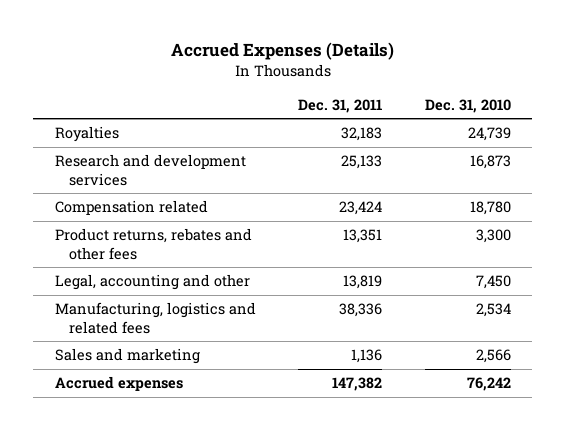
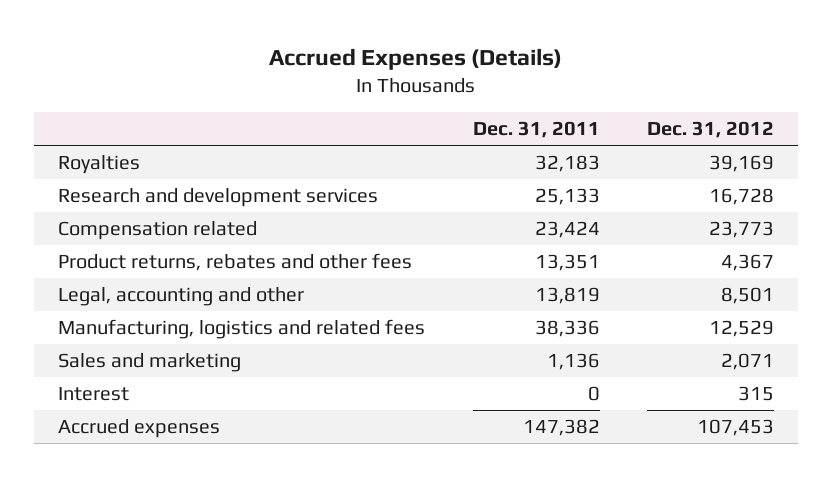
[425,98,512,113] Dec. 31, 2010 -> none
none -> [647,121,775,139] Dec. 31, 2012
none -> [58,387,130,402] Interest

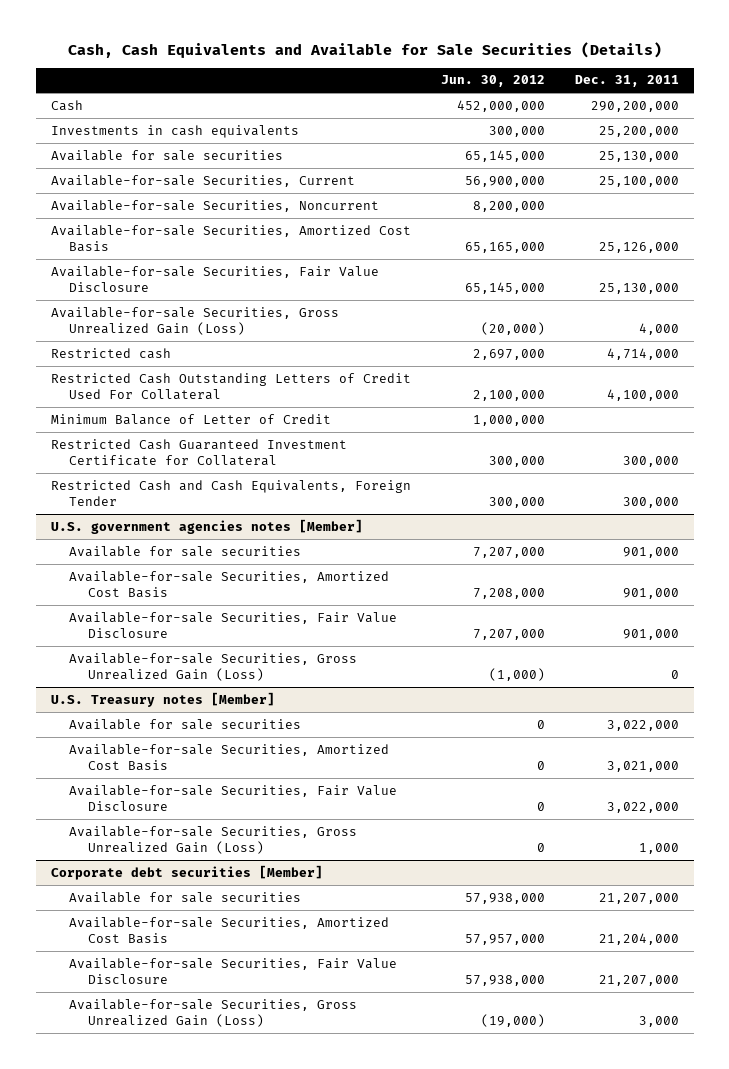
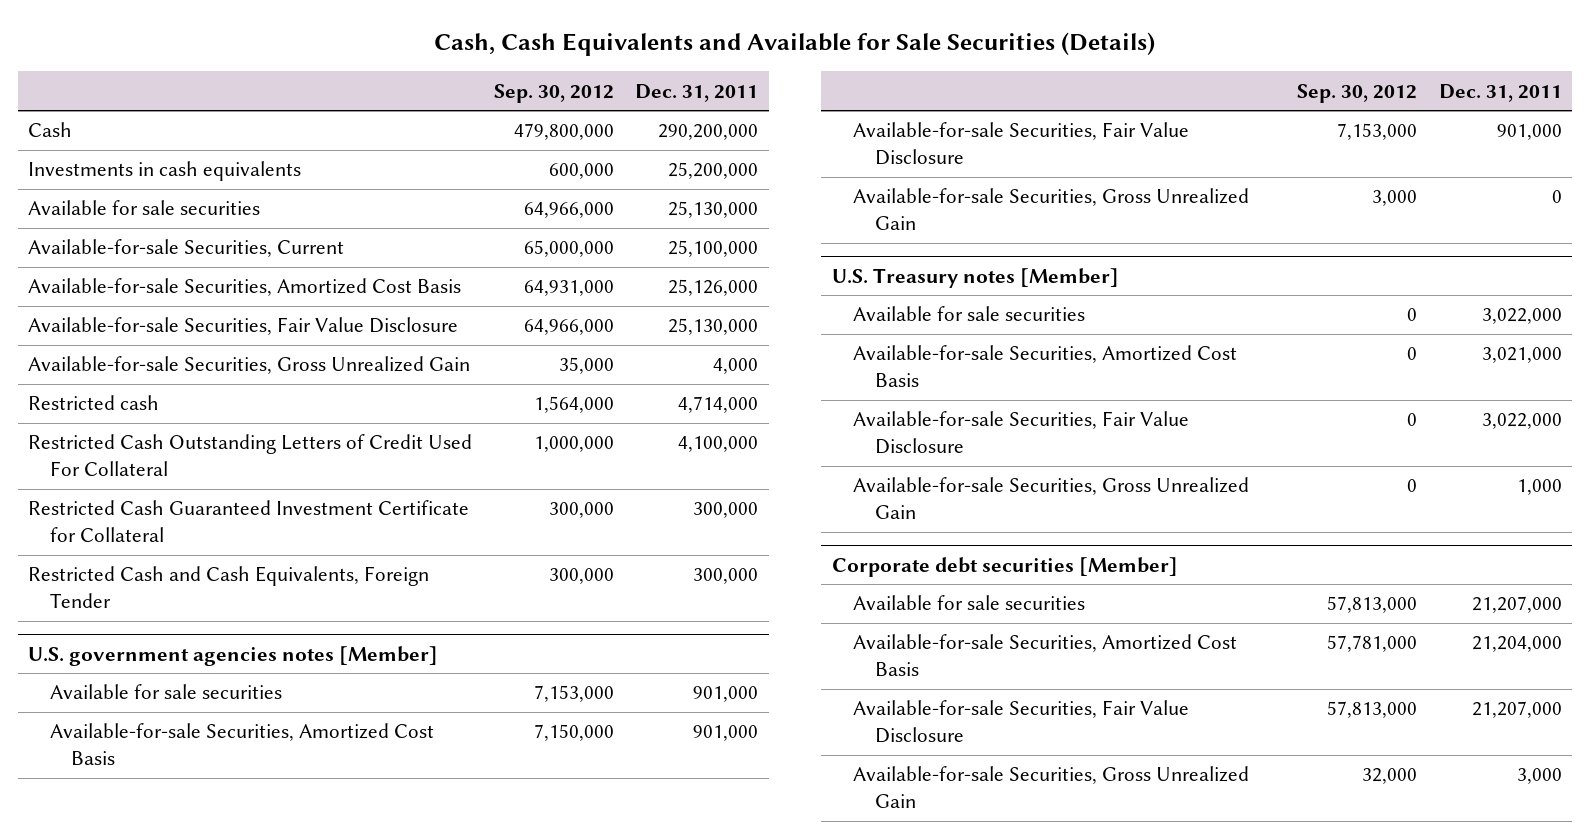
[440,75,545,88] Jun. 30, 2012 -> none
none -> [493,83,614,103] Sep. 30, 2012
[50,199,379,212] Available-for-sale Securities, Noncurrent -> none
[50,306,339,335] Available-for-sale Securities, Gross Unrealized Gain (Loss) -> [28,356,471,375] Available-for-sale Securities, Gross Unrealized Gain
[50,413,331,425] Minimum Balance of Letter of Credit -> none
[69,652,358,681] Available-for-sale Securities, Gross Unrealized Gain (Loss) -> [853,188,1250,231] Available-for-sale Securities, Gross Unrealized Gain
[69,825,358,854] Available-for-sale Securities, Gross Unrealized Gain (Loss) -> [853,477,1250,520] Available-for-sale Securities, Gross Unrealized Gain
[69,998,358,1027] Available-for-sale Securities, Gross Unrealized Gain (Loss) -> [853,766,1250,809] Available-for-sale Securities, Gross Unrealized Gain

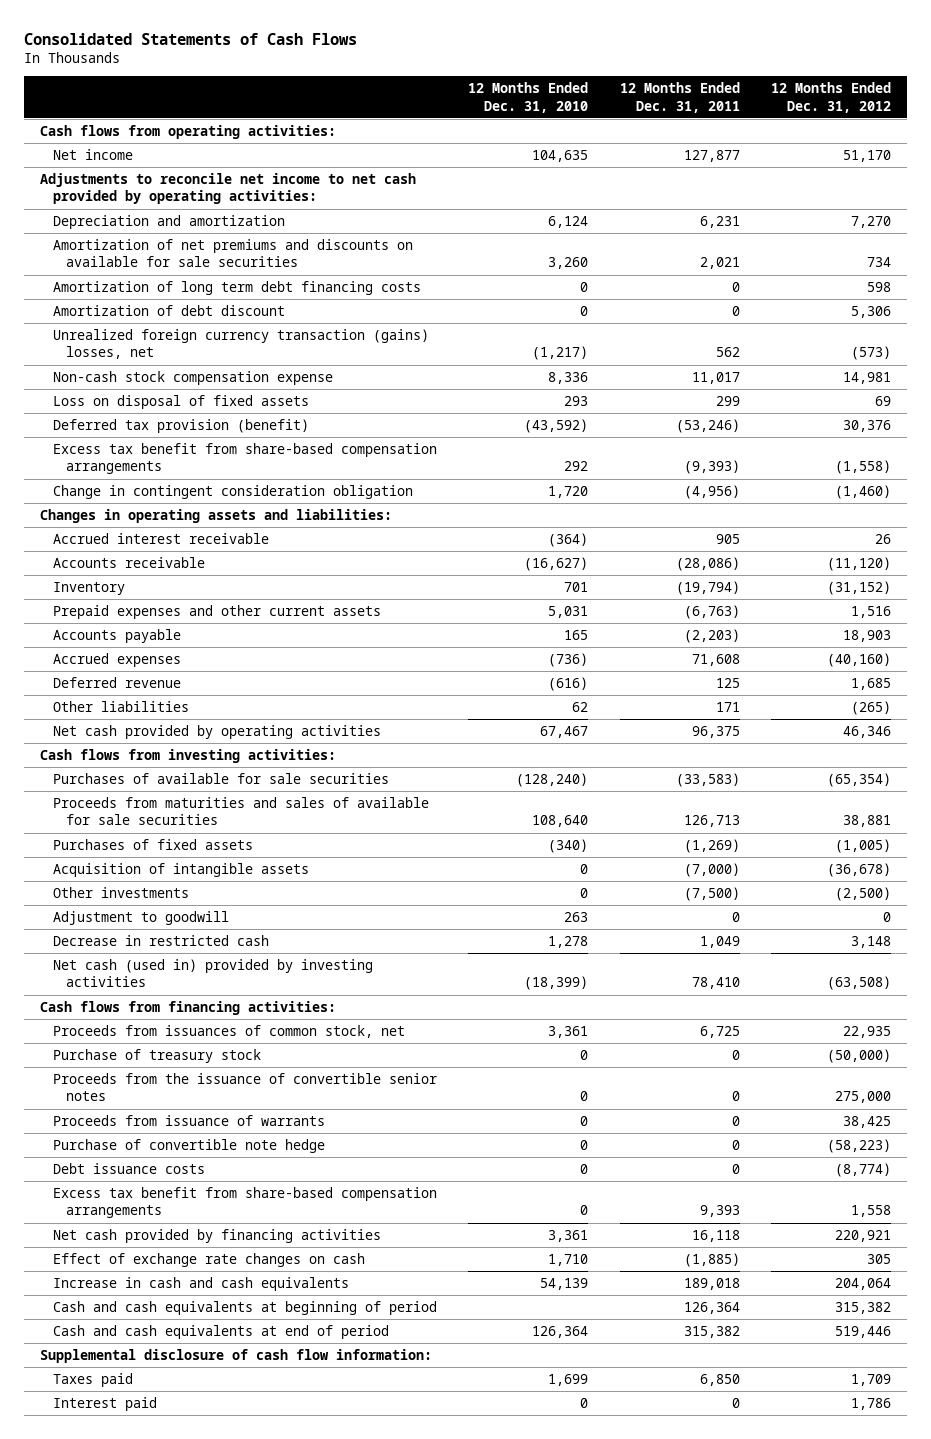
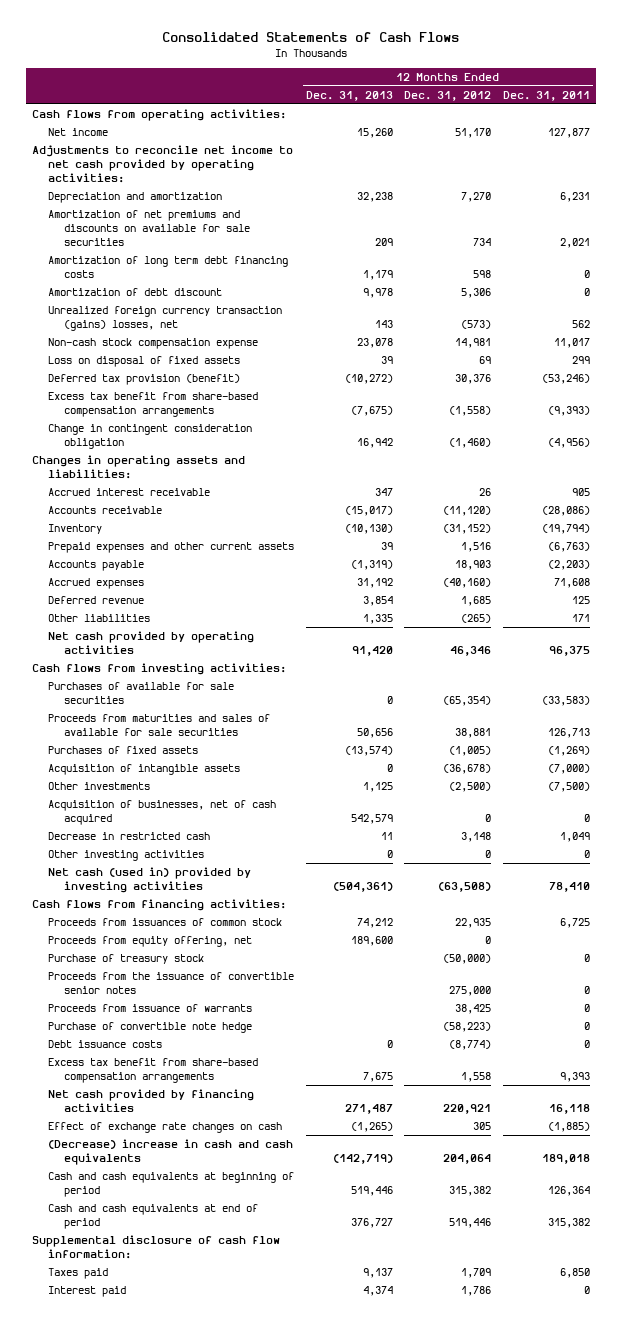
[468,82,589,113] 12 Months Ended Dec. 31, 2010 -> none
none -> [305,90,393,101] Dec. 31, 2013
[52,910,229,925] Adjustment to goodwill -> none
none -> [47,800,276,826] Acquisition of businesses, net of cash acquired
none -> [47,850,204,862] Other investing activities
[52,1024,405,1038] Proceeds from issuances of common stock, net -> [47,918,282,927] Proceeds from issuances of common stock
none -> [47,936,252,948] Proceeds from equity offering, net
[52,1276,349,1291] Increase in cash and cash equivalents -> [47,1139,293,1166] (Decrease) increase in cash and cash equivalents

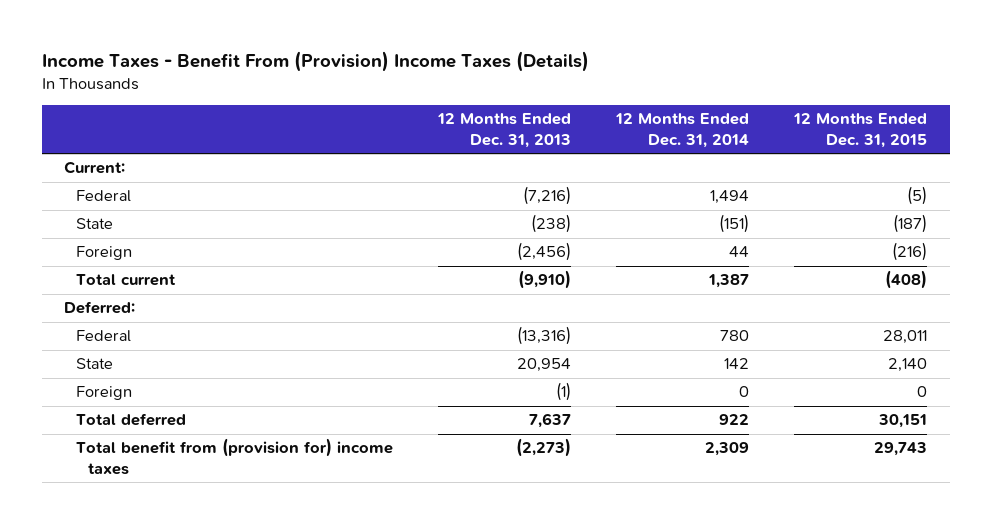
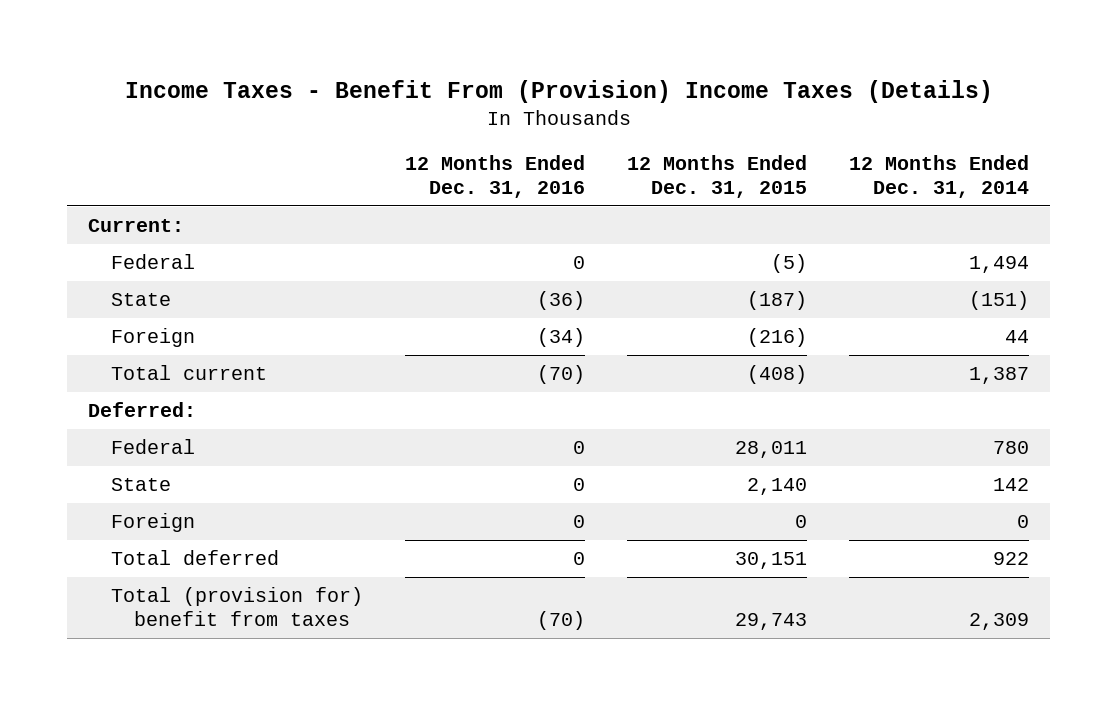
[437,113,572,148] 12 Months Ended Dec. 31, 2013 -> none
none -> [405,155,586,199] 12 Months Ended Dec. 31, 2016
[76,438,394,475] Total benefit from (provision for) income taxes -> [111,587,364,626] Total (provision for) benefit from taxes

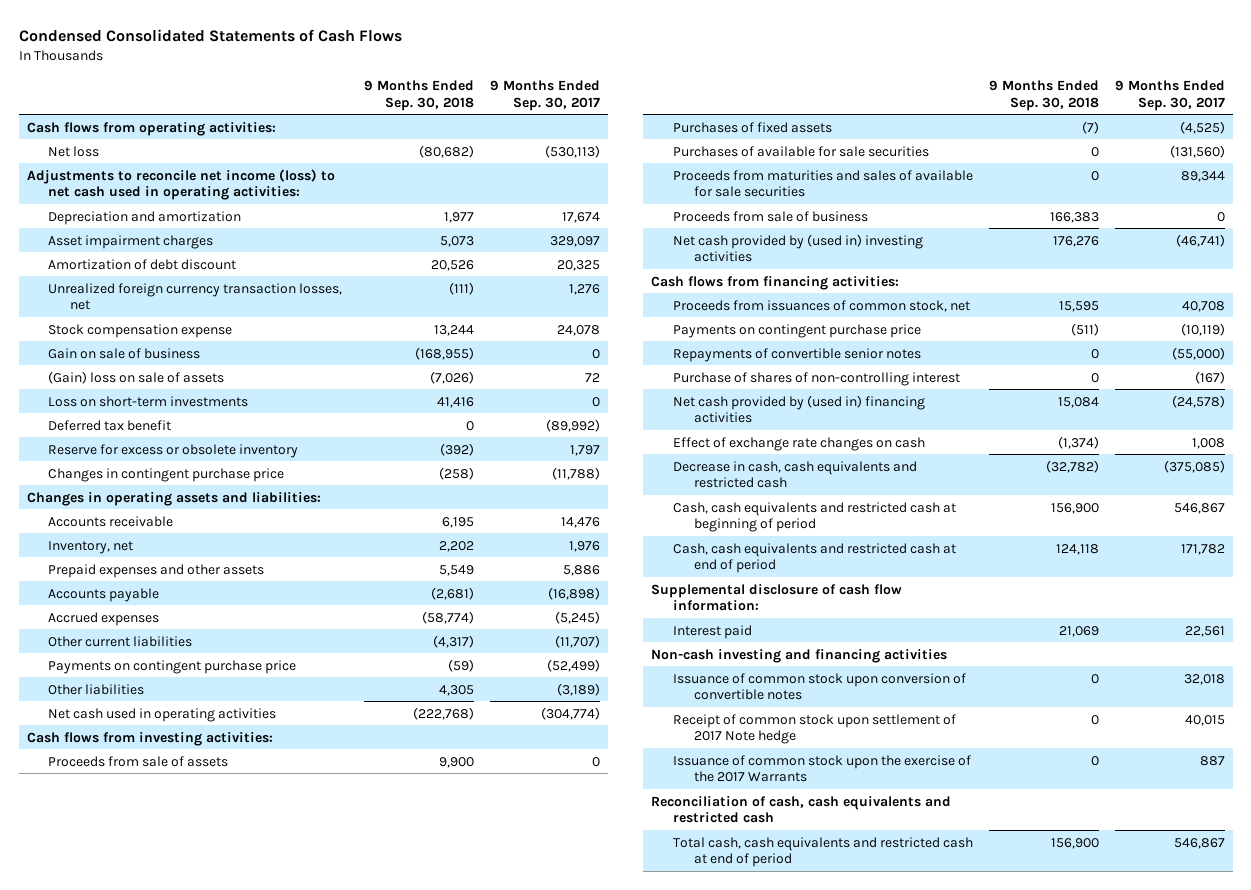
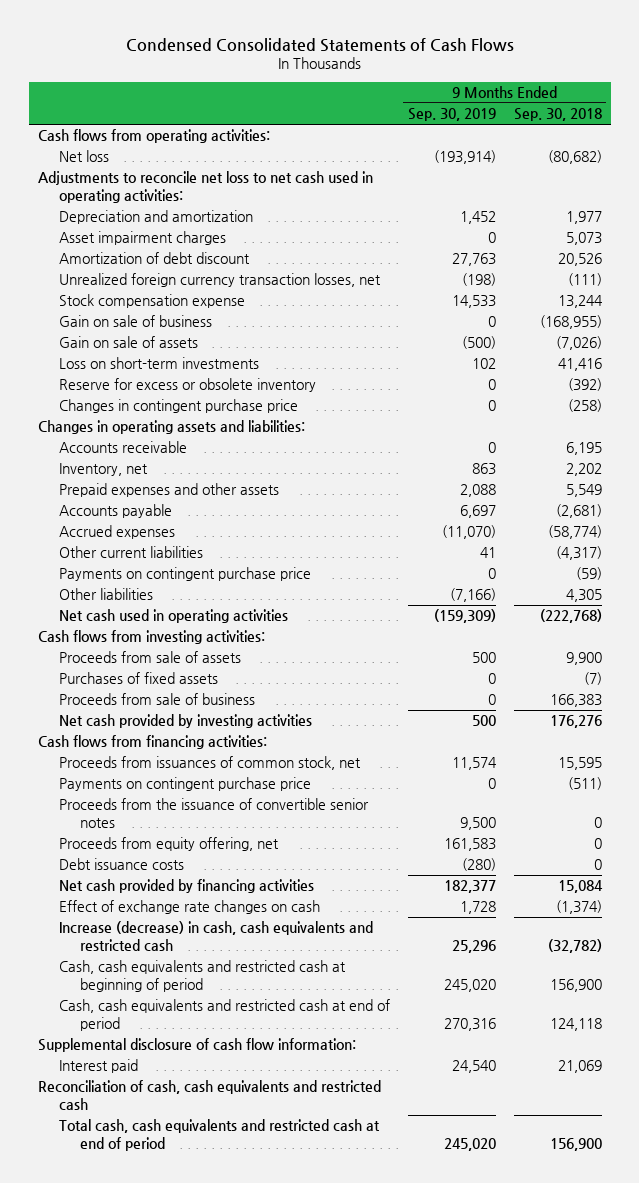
[490,80,601,111] 9 Months Ended Sep. 30, 2017 -> none
none -> [407,108,496,122] Sep. 30, 2019
[26,168,335,200] Adjustments to reconcile net income (loss) to net cash used in operating activities: -> [37,171,373,203] Adjustments to reconcile net loss to net cash used in operating activities:
[48,370,225,384] (Gain) loss on sale of assets -> [58,336,198,349] Gain on sale of assets
[48,419,172,431] Deferred tax benefit -> none
[672,145,929,157] Purchases of available for sale securities -> none
[672,169,973,197] Proceeds from maturities and sales of available for sale securities -> none
[672,233,923,262] Net cash provided by (used in) investing activities -> [58,714,312,729] Net cash provided by investing activities
[672,347,921,362] Repayments of convertible senior notes -> none
[672,371,960,386] Purchase of shares of non-controlling interest -> none
none -> [58,798,369,828] Proceeds from the issuance of convertible senior notes
none -> [58,837,279,852] Proceeds from equity offering, net
none -> [58,858,184,871] Debt issuance costs
[672,394,925,423] Net cash provided by (used in) financing activities -> [58,879,314,894] Net cash provided by financing activities
[672,460,917,488] Decrease in cash, cash equivalents and restricted cash -> [58,921,373,951] Increase (decrease) in cash, cash equivalents and restricted cash
[651,648,948,663] Non-cash investing and financing activities -> none
[672,672,966,700] Issuance of common stock upon conversion of convertible notes -> none
[672,713,956,744] Receipt of common stock upon settlement of 2017 Note hedge -> none
[672,754,971,782] Issuance of common stock upon the exercise of the 2017 Warrants -> none

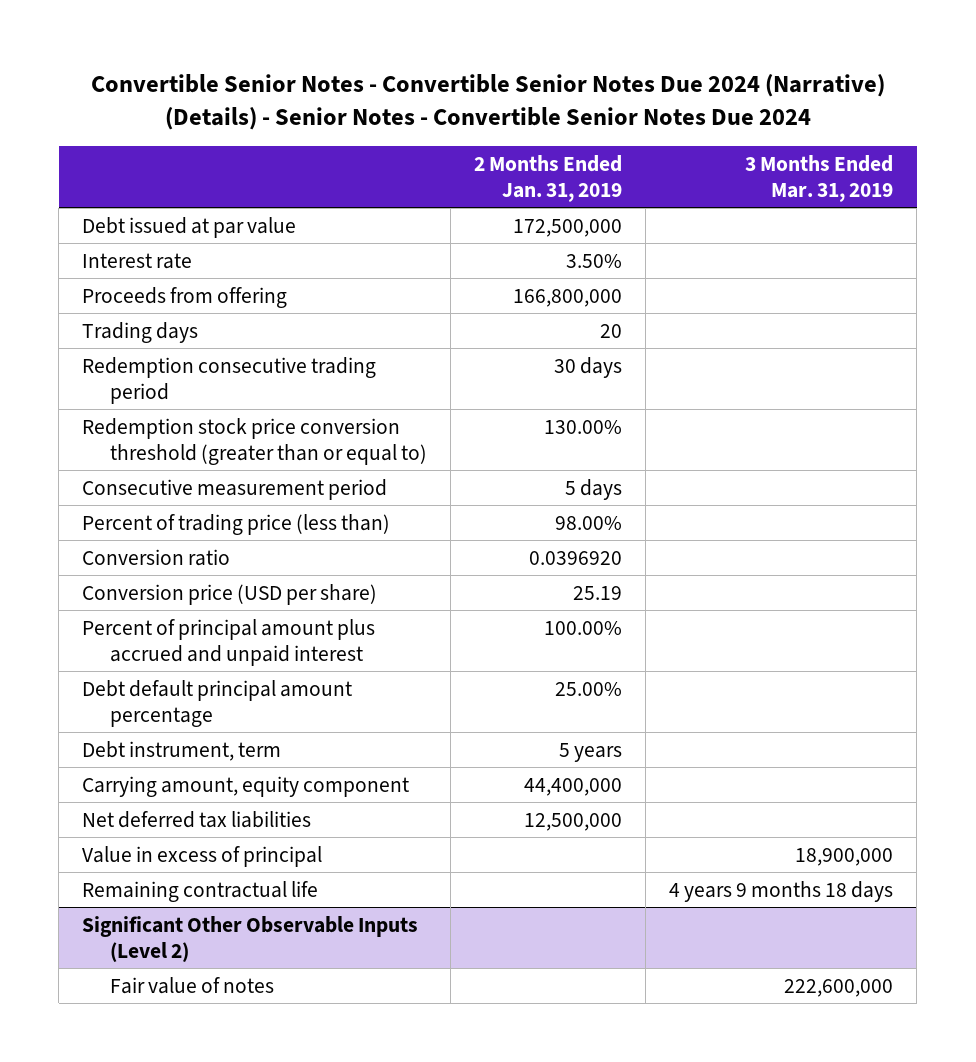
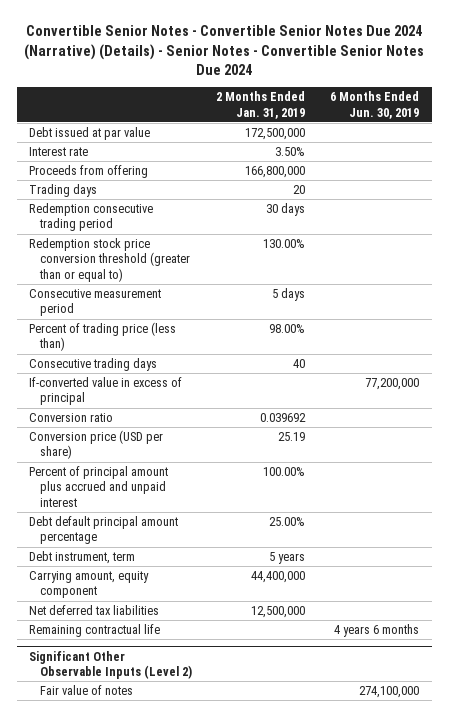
[745,154,894,202] 3 Months Ended Mar. 31, 2019 -> none
none -> [330,91,420,119] 6 Months Ended Jun. 30, 2019
none -> [29,358,158,372] Consecutive trading days
none -> [29,377,183,406] If-converted value in excess of principal
[529,550,623,565] 0.0396920 -> [260,413,307,423] 0.039692
[82,845,323,867] Value in excess of principal -> none

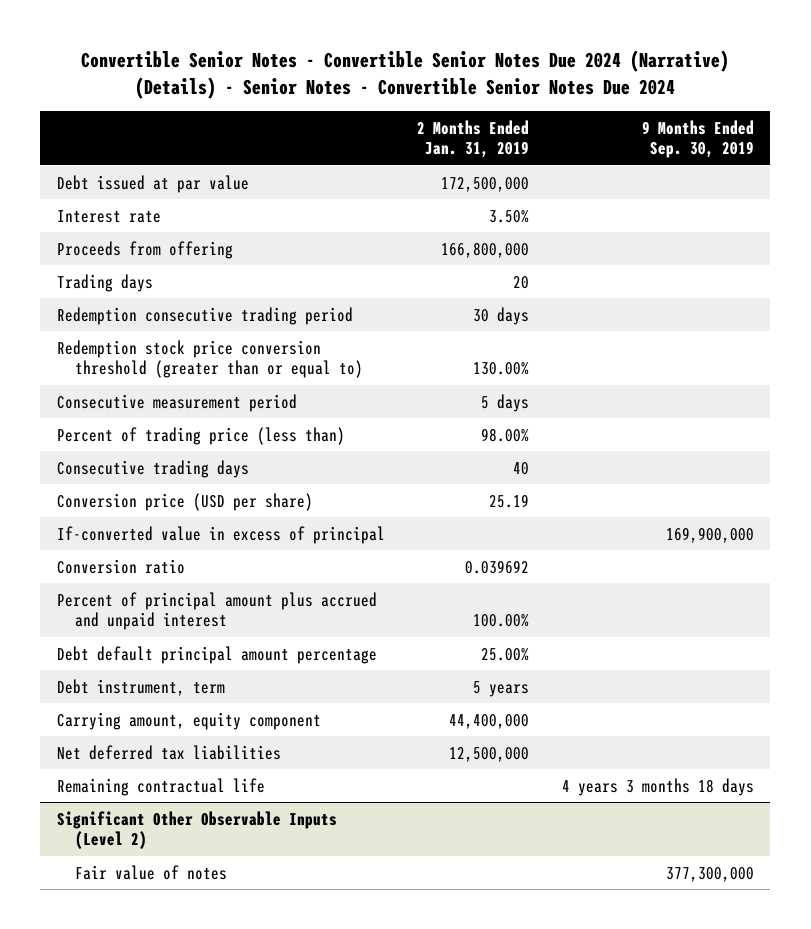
[330,91,420,119] 6 Months Ended Jun. 30, 2019 -> none
none -> [642,119,755,159] 9 Months Ended Sep. 30, 2019
[29,430,164,460] Conversion price (USD per share) -> [56,492,313,511] Conversion price (USD per share)

